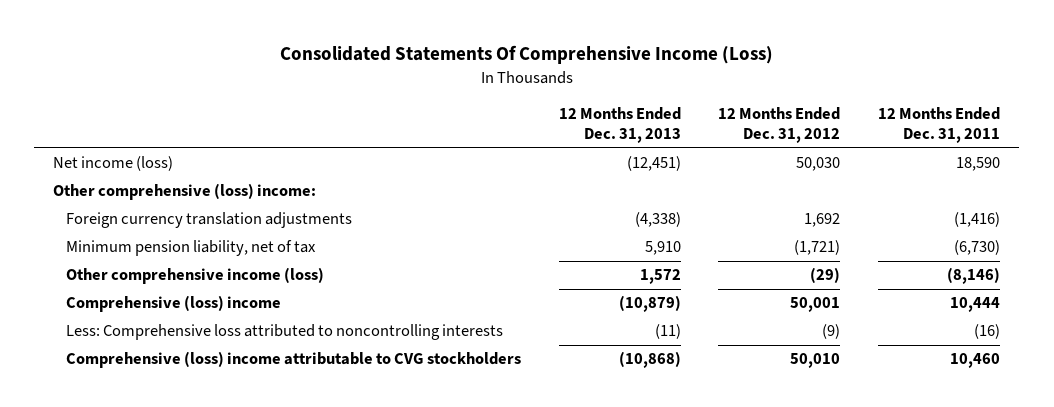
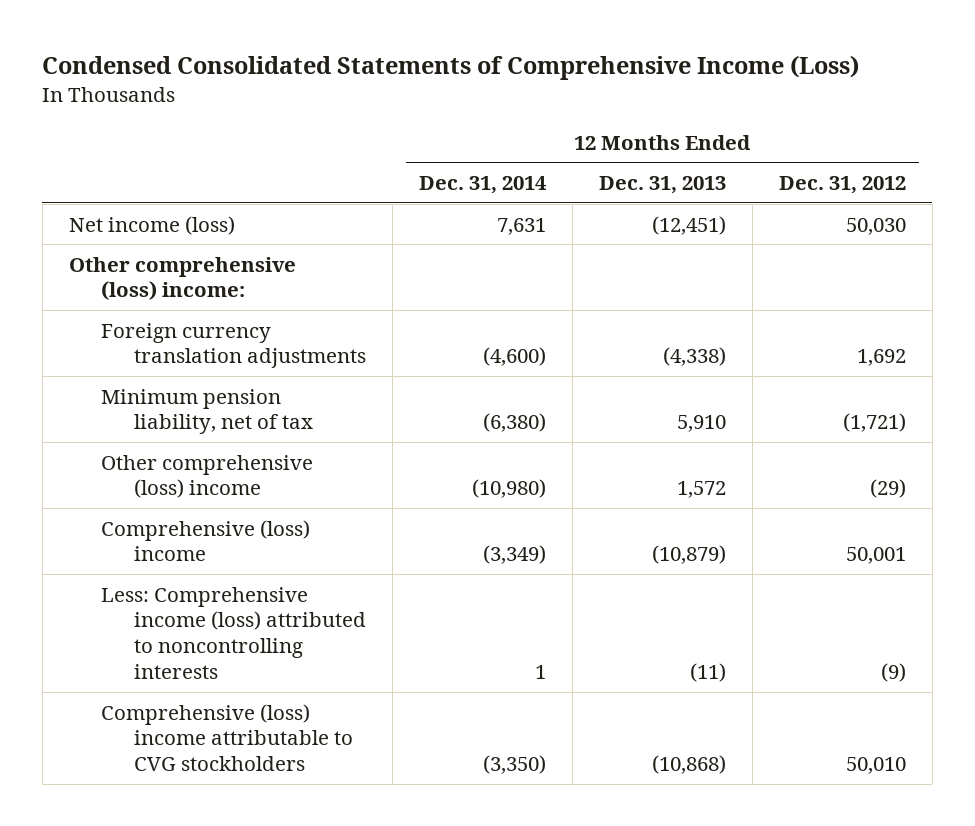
[279,45,773,65] Consolidated Statements Of Comprehensive Income (Loss) -> [42,55,860,81] Condensed Consolidated Statements of Comprehensive Income (Loss)
[878,106,1001,144] 12 Months Ended Dec. 31, 2011 -> none
none -> [418,176,547,195] Dec. 31, 2014
[65,267,324,285] Other comprehensive income (loss) -> [101,454,314,499] Other comprehensive (loss) income
[65,324,503,341] Less: Comprehensive loss attributed to noncontrolling interests -> [101,586,367,680] Less: Comprehensive income (loss) attributed to noncontrolling interests

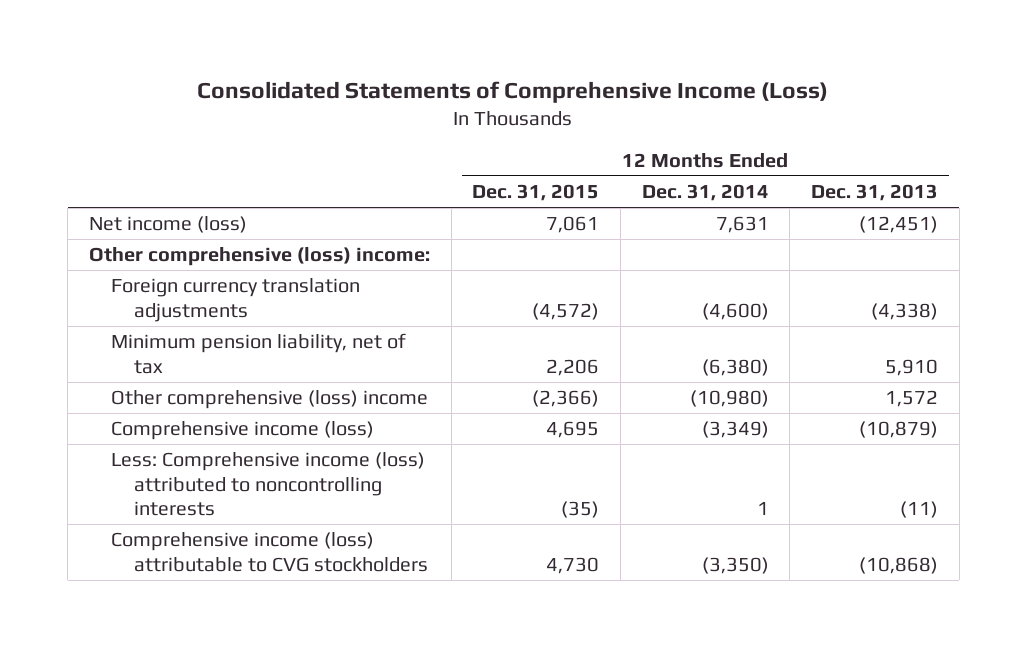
[42,55,860,81] Condensed Consolidated Statements of Comprehensive Income (Loss) -> [197,81,829,104] Consolidated Statements of Comprehensive Income (Loss)
[778,176,906,195] Dec. 31, 2012 -> none
none -> [472,183,600,201] Dec. 31, 2015
[101,519,311,562] Comprehensive (loss) income -> [111,420,375,440] Comprehensive income (loss)
[101,703,354,772] Comprehensive (loss) income attributable to CVG stockholders -> [111,531,428,572] Comprehensive income (loss) attributable to CVG stockholders

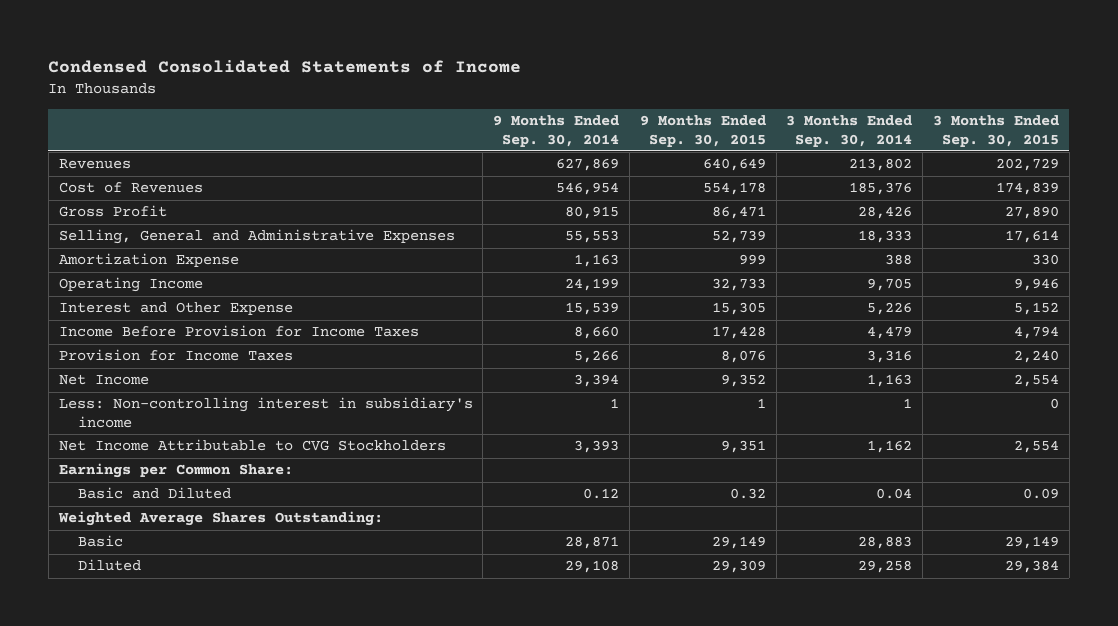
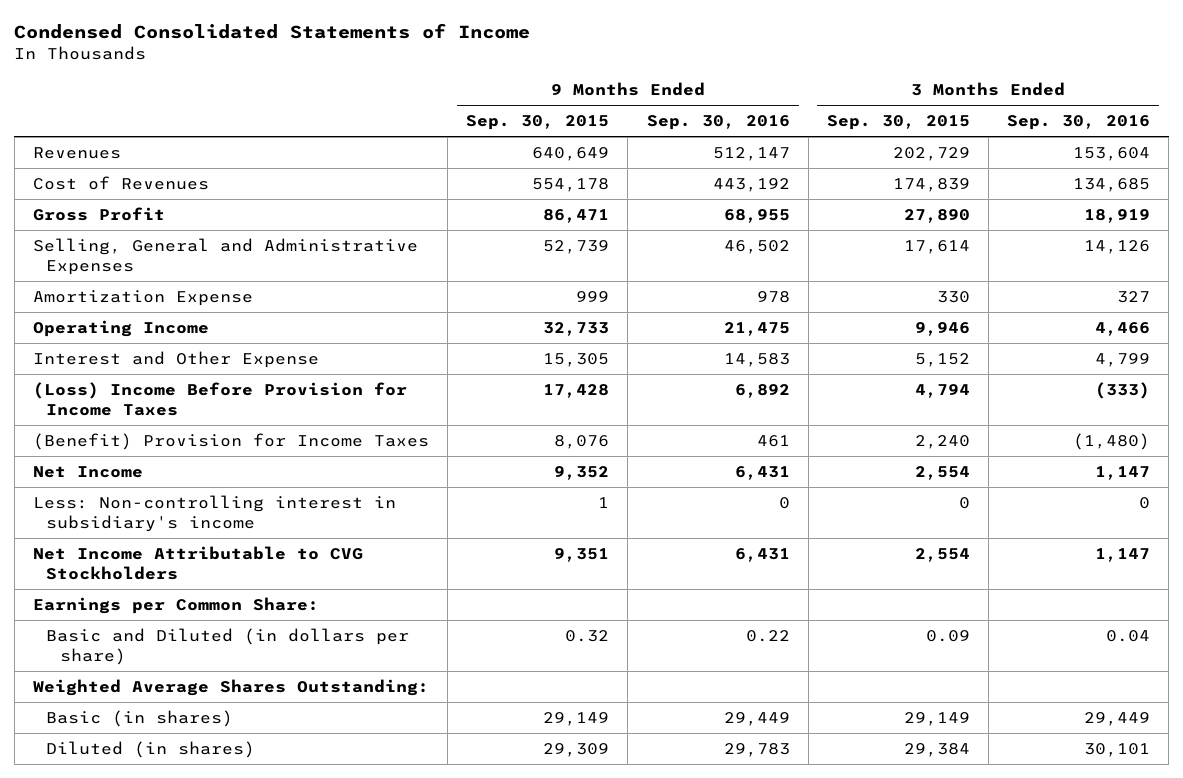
[493,115,620,147] 9 Months Ended Sep. 30, 2014 -> none
[786,115,913,147] 3 Months Ended Sep. 30, 2014 -> none
none -> [646,115,790,131] Sep. 30, 2016
none -> [1007,115,1151,131] Sep. 30, 2016
[58,325,419,338] Income Before Provision for Income Taxes -> [32,381,407,416] (Loss) Income Before Provision for Income Taxes
[58,349,293,362] Provision for Income Taxes -> [32,432,429,450] (Benefit) Provision for Income Taxes
[77,487,231,500] Basic and Diluted -> [46,627,410,665] Basic and Diluted (in dollars per share)
[77,535,123,548] Basic -> [46,709,234,727] Basic (in shares)
[77,559,141,572] Diluted -> [46,740,256,758] Diluted (in shares)

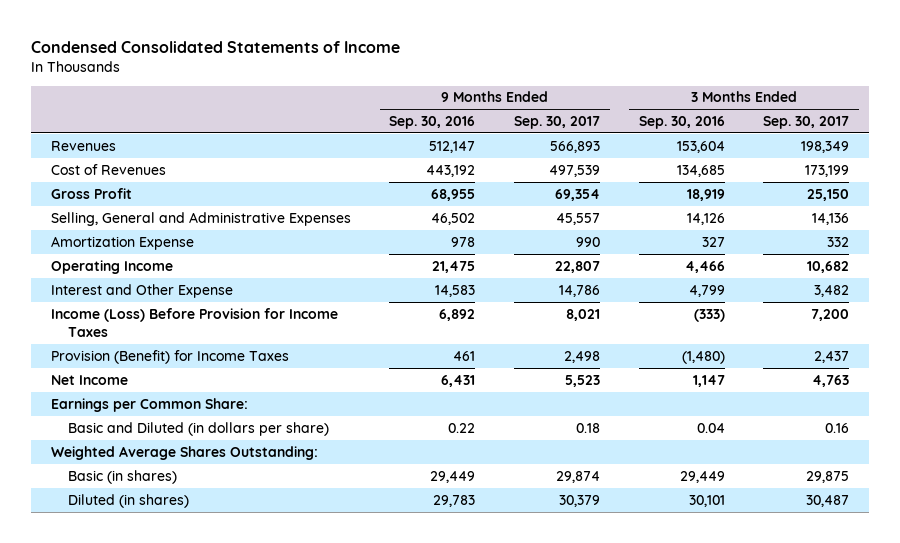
[466,115,610,131] Sep. 30, 2015 -> none
[826,115,970,131] Sep. 30, 2015 -> none
none -> [513,116,600,130] Sep. 30, 2017
none -> [763,116,850,130] Sep. 30, 2017
[32,381,407,416] (Loss) Income Before Provision for Income Taxes -> [50,307,338,337] Income (Loss) Before Provision for Income Taxes
[32,432,429,450] (Benefit) Provision for Income Taxes -> [50,349,289,364] Provision (Benefit) for Income Taxes
[32,494,396,532] Less: Non-controlling interest in subsidiary's income -> none
[32,545,363,580] Net Income Attributable to CVG Stockholders -> none

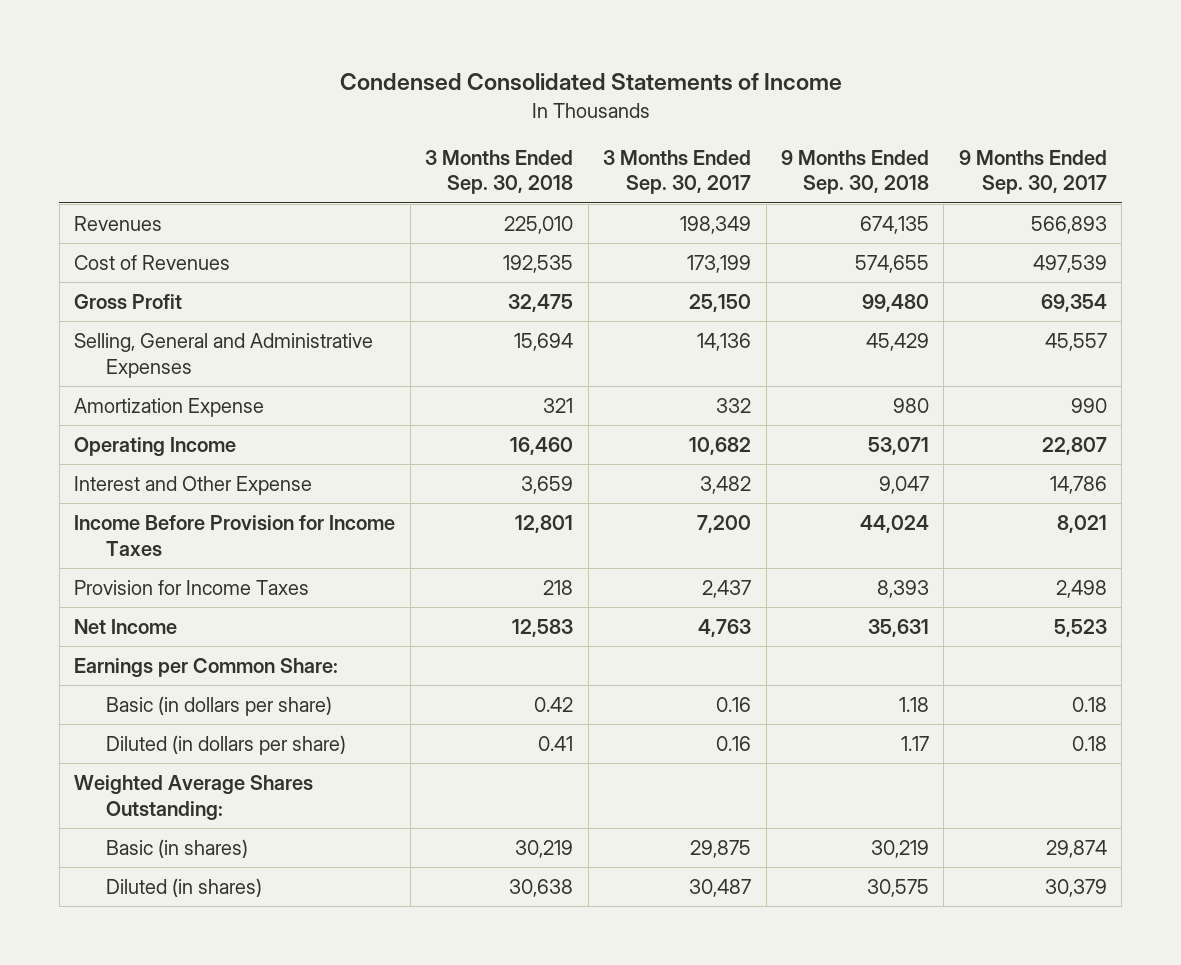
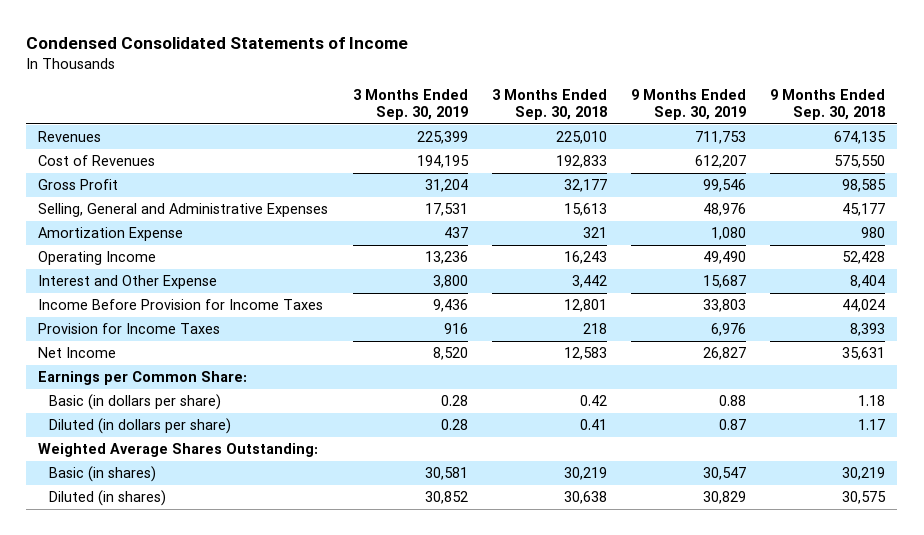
[603,149,752,195] 3 Months Ended Sep. 30, 2017 -> none
[958,149,1107,195] 9 Months Ended Sep. 30, 2017 -> none
none -> [352,89,468,121] 3 Months Ended Sep. 30, 2019
none -> [631,89,747,121] 9 Months Ended Sep. 30, 2019
[503,255,574,274] 192,535 -> [555,155,607,169] 192,833
[854,255,929,274] 574,655 -> [834,155,886,169] 575,550
[508,294,574,313] 32,475 -> [563,179,607,193] 32,177
[861,294,929,313] 99,480 -> [842,179,887,193] 98,585
[514,333,574,352] 15,694 -> [563,203,607,217] 15,613
[865,333,929,352] 45,429 -> [842,203,886,217] 45,177
[510,437,574,456] 16,460 -> [563,251,607,265] 16,243
[867,437,929,456] 53,071 -> [842,251,886,265] 52,428
[521,476,574,495] 3,659 -> [571,275,607,289] 3,442
[878,476,929,495] 9,047 -> [850,275,886,289] 8,404

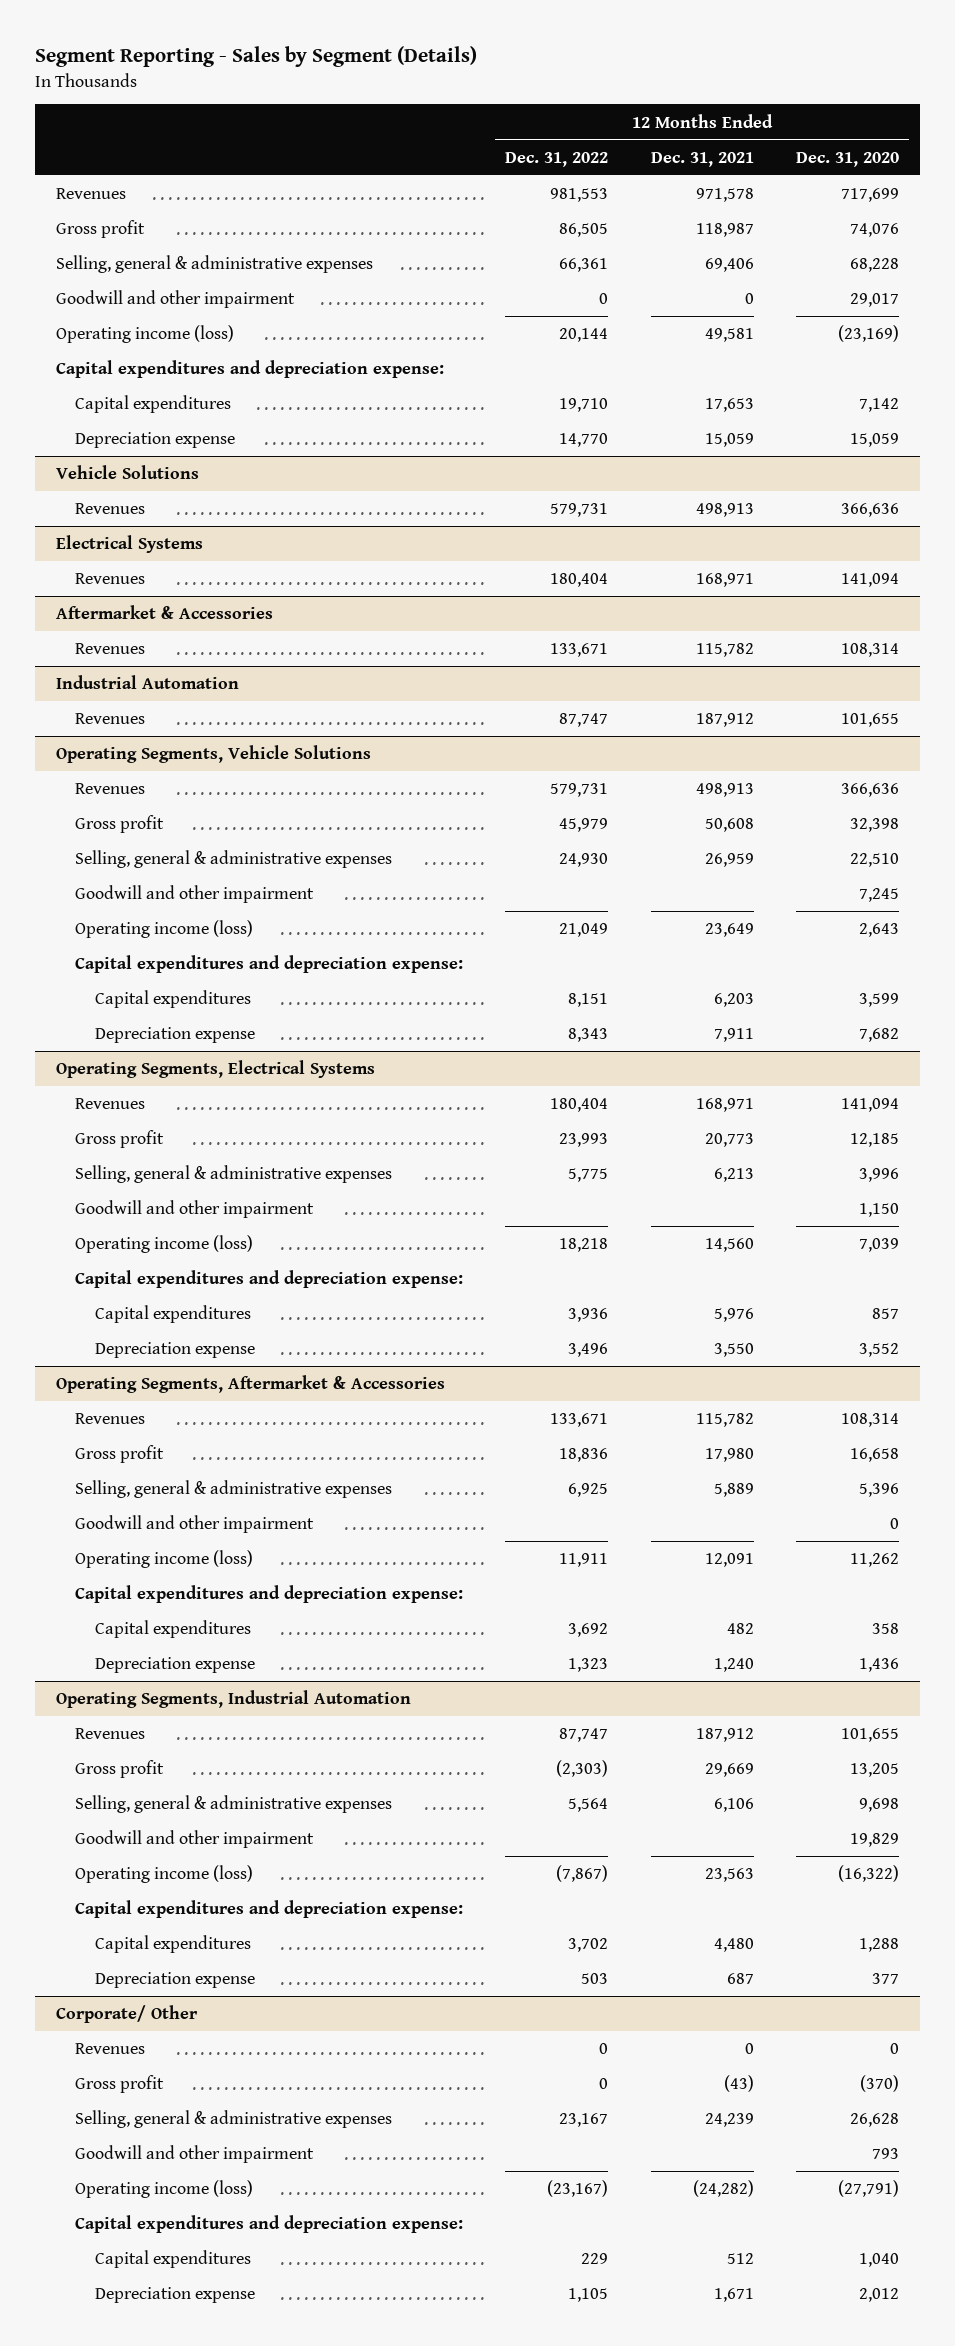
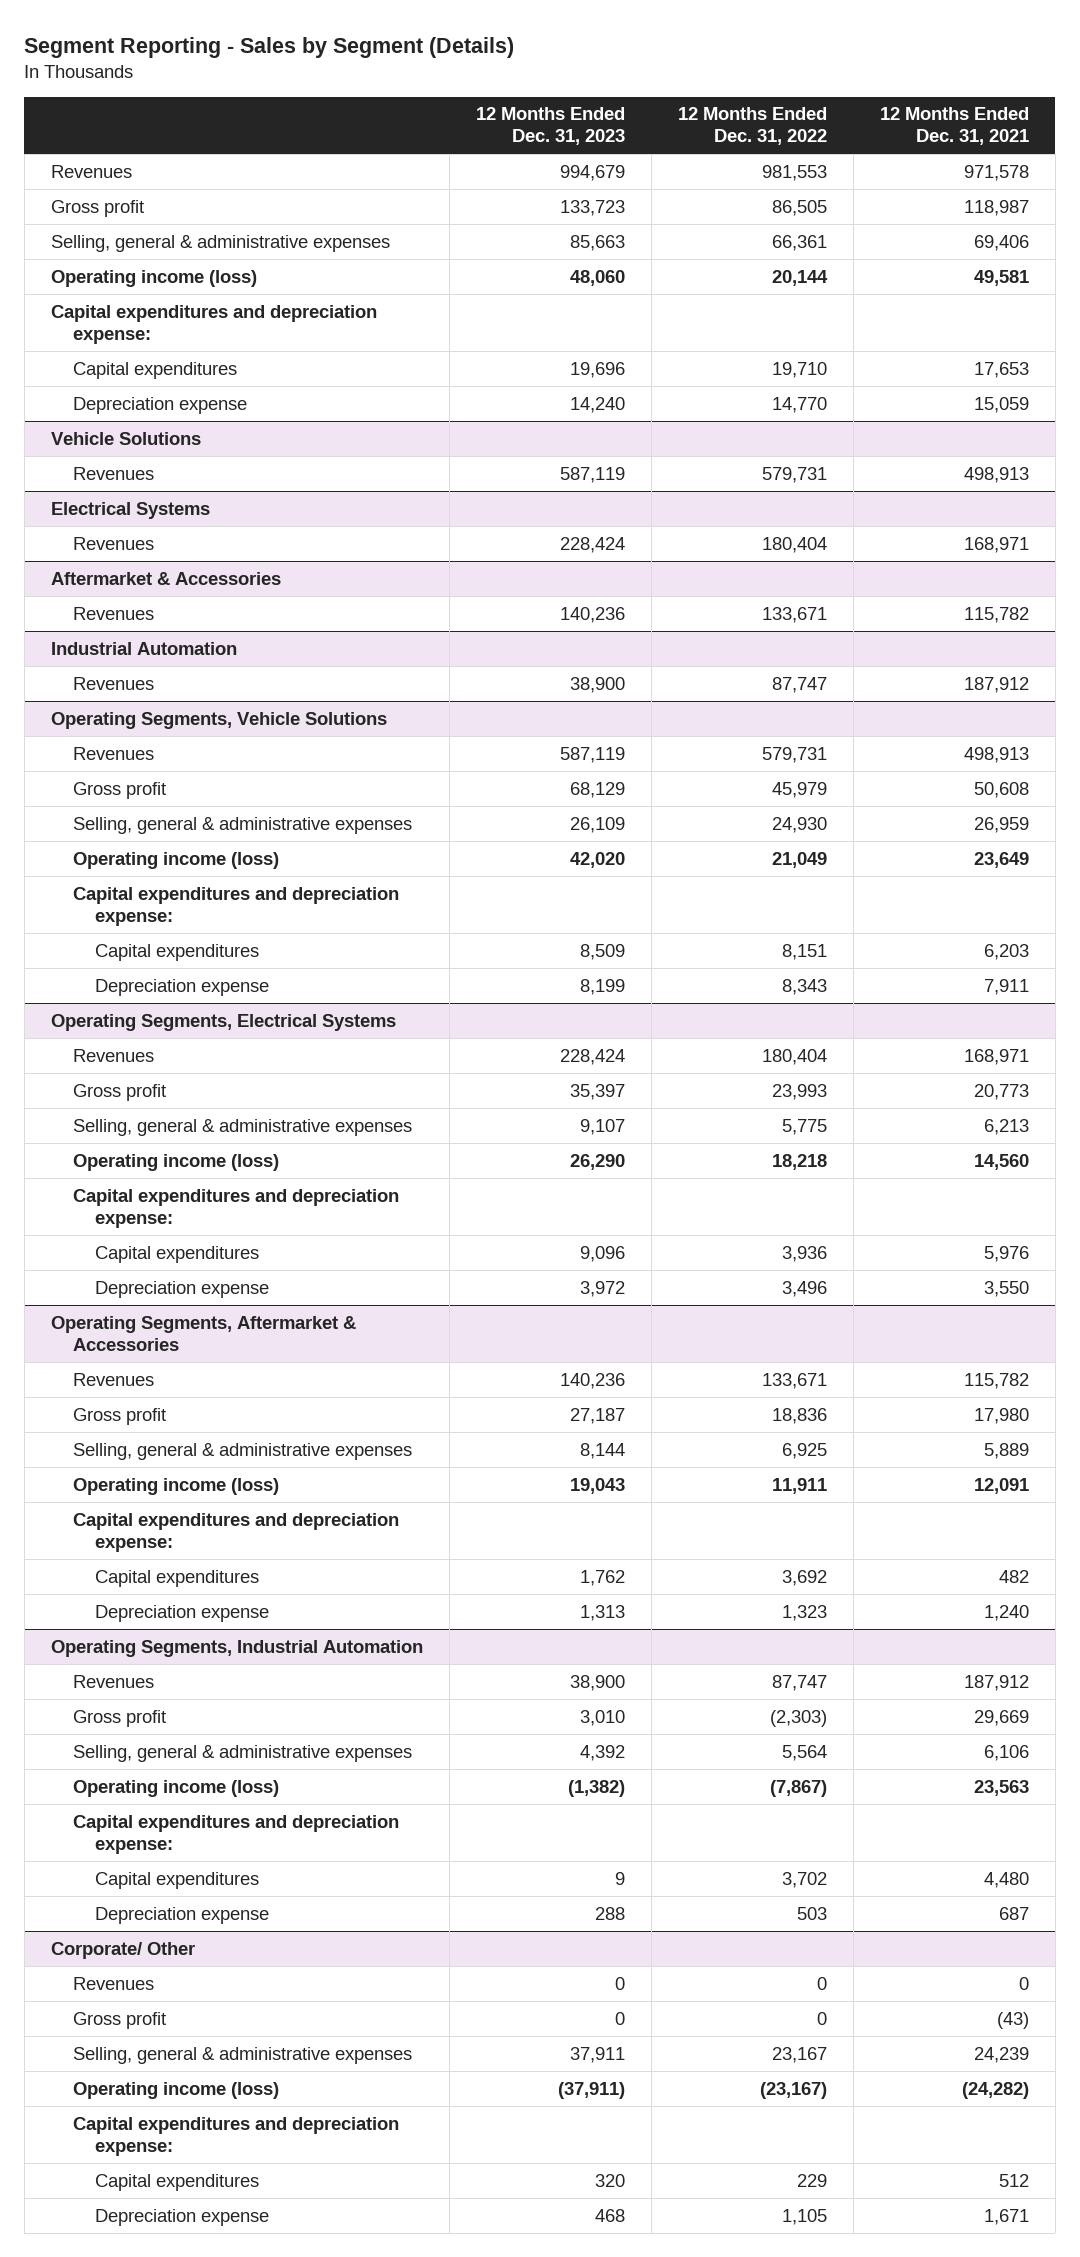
[795,151,899,167] Dec. 31, 2020 -> none
none -> [475,107,625,146] 12 Months Ended Dec. 31, 2023
[55,290,295,309] Goodwill and other impairment -> none
[75,885,315,904] Goodwill and other impairment -> none
[75,1200,315,1219] Goodwill and other impairment -> none
[75,1515,315,1534] Goodwill and other impairment -> none
[75,1830,315,1849] Goodwill and other impairment -> none
[75,2145,315,2164] Goodwill and other impairment -> none

